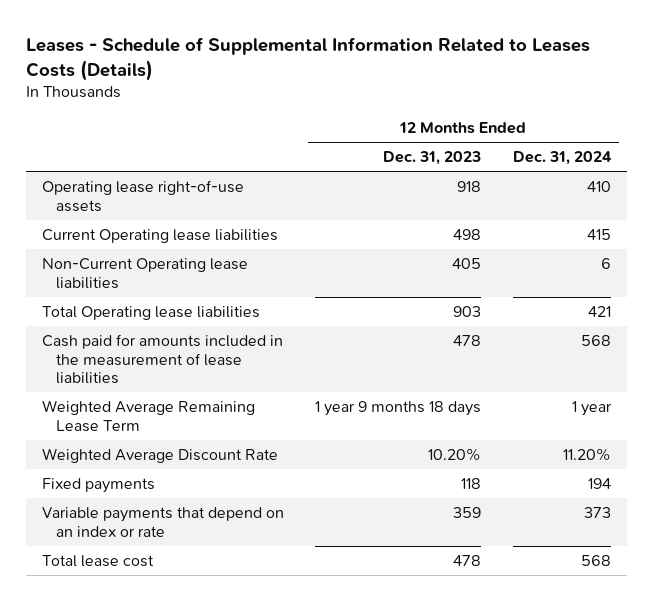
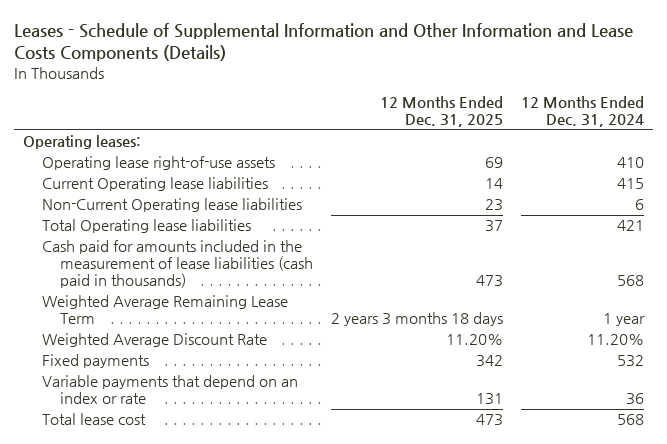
[26,37,591,81] Leases - Schedule of Supplemental Information Related to Leases Costs (Details) -> [14,23,634,62] Leases - Schedule of Supplemental Information and Other Information and Lease Costs Components (Details)
[383,151,482,166] Dec. 31, 2023 -> none
none -> [379,96,503,128] 12 Months Ended Dec. 31, 2025
none -> [23,135,142,150] Operating leases:
[41,333,283,385] Cash paid for amounts included in the measurement of lease liabilities -> [41,240,313,289] Cash paid for amounts included in the measurement of lease liabilities (cash paid in thousands)
[587,477,611,489] 194 -> [616,355,644,368] 532
[583,506,611,518] 373 -> [625,393,644,406] 36

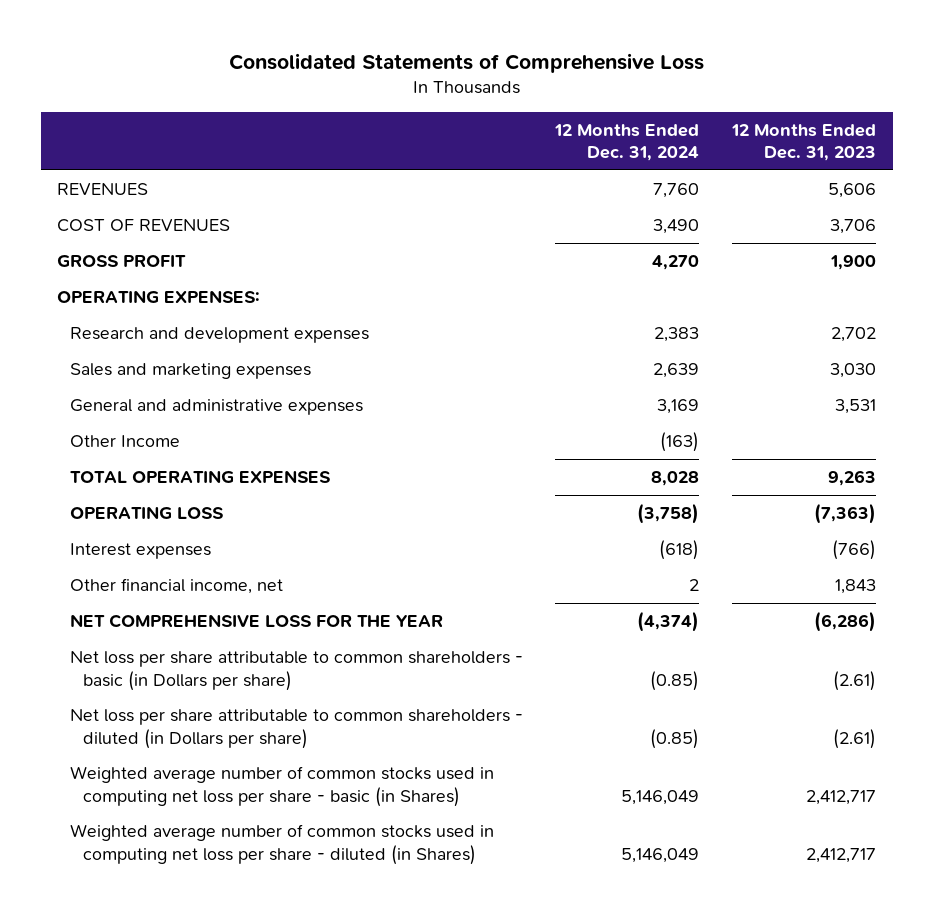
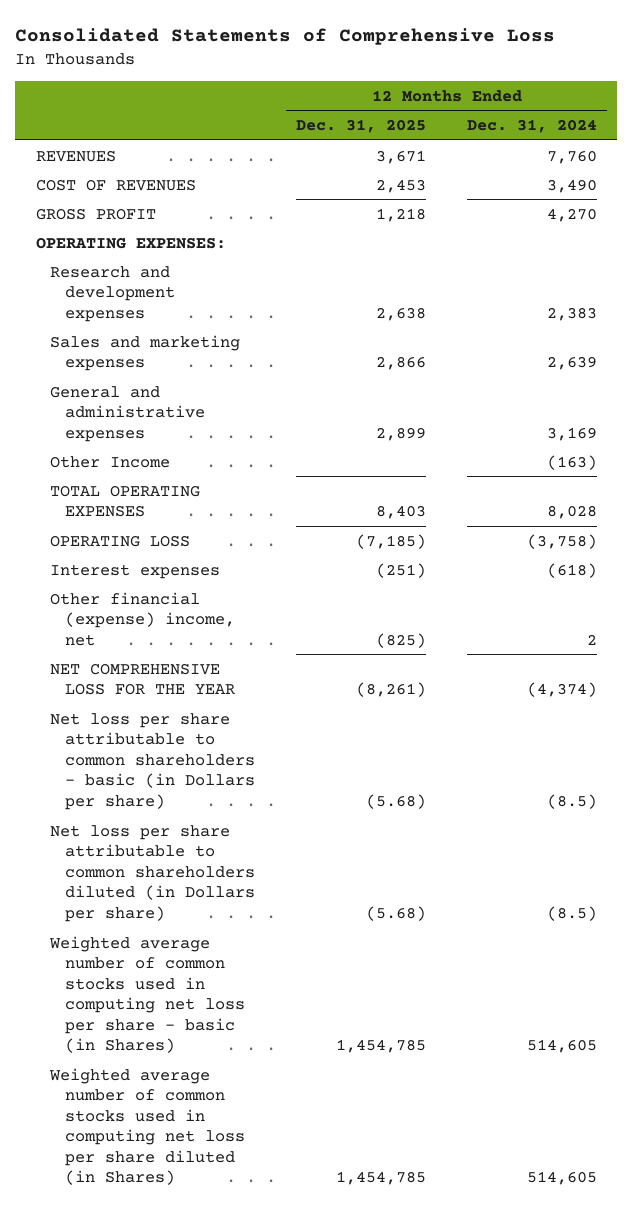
[731,123,877,162] 12 Months Ended Dec. 31, 2023 -> none
none -> [296,118,427,133] Dec. 31, 2025
[69,577,283,594] Other financial income, net -> [50,591,236,646] Other financial (expense) income, net
[650,670,700,691] (0.85) -> [547,793,598,809] (8.5)
[69,708,523,749] Net loss per share attributable to common shareholders - diluted (in Dollars per share) -> [50,824,256,922] Net loss per share attributable to common shareholders diluted (in Dollars per share)
[650,728,700,749] (0.85) -> [547,905,598,921] (8.5)
[621,789,700,805] 5,146,049 -> [527,1039,598,1054] 514,605
[69,823,494,865] Weighted average number of common stocks used in computing net loss per share - diluted (in Shares) -> [49,1067,246,1186] Weighted average number of common stocks used in computing net loss per share diluted (in Shares)
[621,847,700,863] 5,146,049 -> [527,1171,598,1186] 514,605

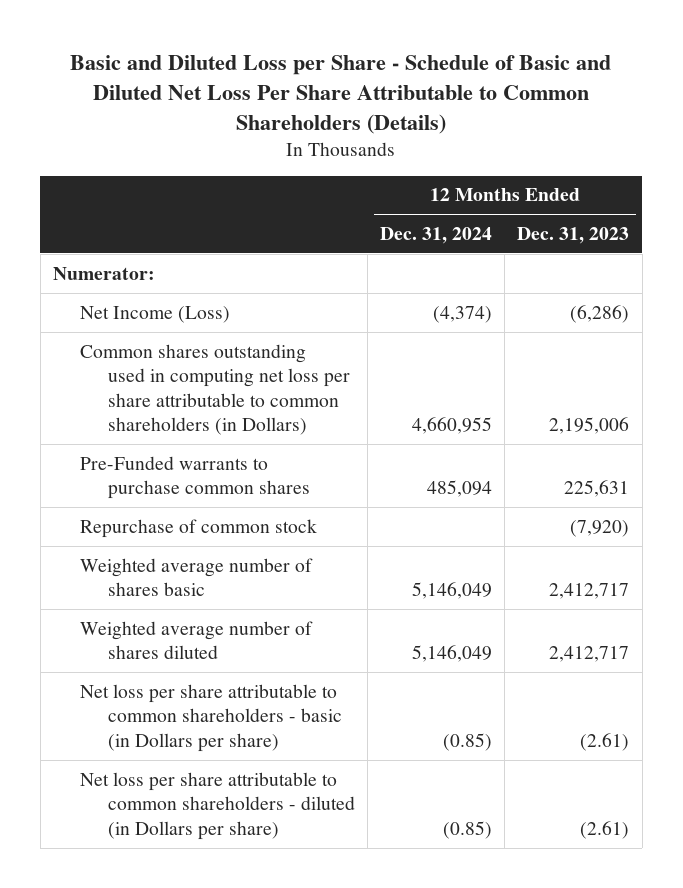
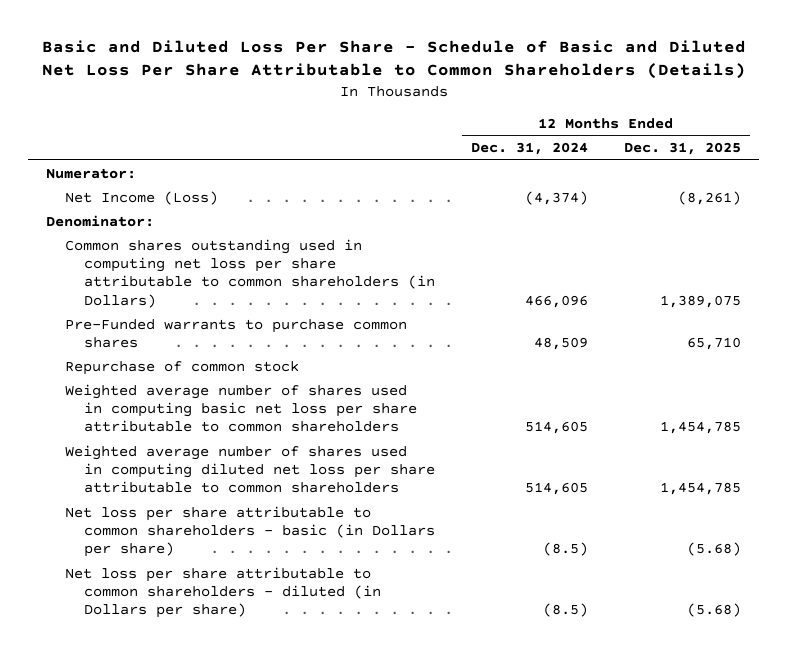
[70,55,612,135] Basic and Diluted Loss per Share - Schedule of Basic and Diluted Net Loss Per Share Attributable to Common Shareholders (Details) -> [41,39,746,80] Basic and Diluted Loss Per Share - Schedule of Basic and Diluted Net Loss Per Share Attributable to Common Shareholders (Details)
[517,226,630,244] Dec. 31, 2023 -> none
none -> [624,142,742,156] Dec. 31, 2025
none -> [45,214,154,227] Denominator:
[412,417,493,435] 4,660,955 -> [525,294,589,308] 466,096
[427,480,493,498] 485,094 -> [534,336,589,350] 48,509
[80,557,314,597] Weighted average number of shares basic -> [64,383,417,433] Weighted average number of shares used in computing basic net loss per share attributable to common shareholders
[412,582,493,600] 5,146,049 -> [525,421,589,435] 514,605
[80,620,314,660] Weighted average number of shares diluted -> [64,444,435,494] Weighted average number of shares used in computing diluted net loss per share attributable to common shareholders
[412,645,493,663] 5,146,049 -> [525,482,589,496] 514,605
[443,732,493,751] (0.85) -> [543,542,589,557] (8.5)
[443,820,493,839] (0.85) -> [543,603,589,618] (8.5)

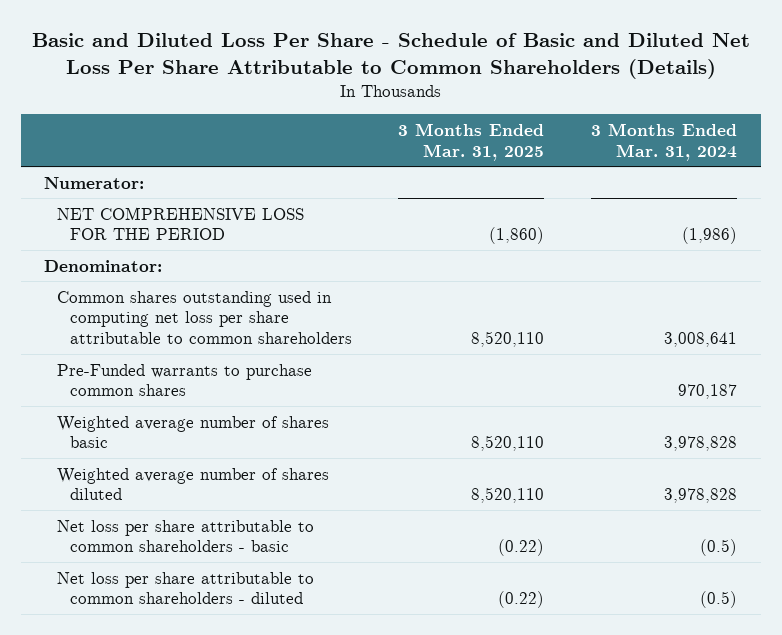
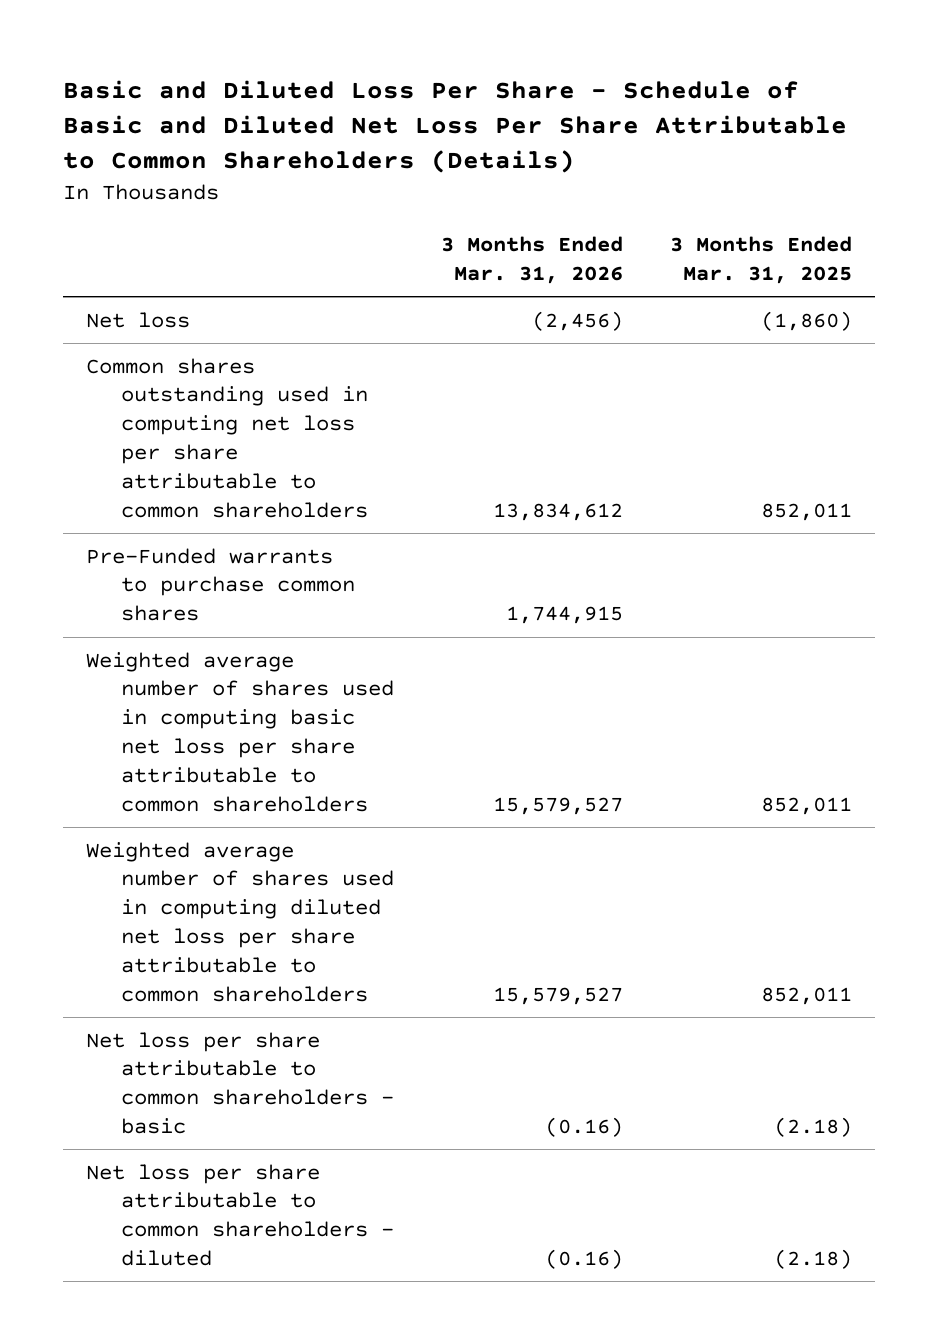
[591,122,738,161] 3 Months Ended Mar. 31, 2024 -> none
none -> [441,236,624,285] 3 Months Ended Mar. 31, 2026
[44,176,145,189] Numerator: -> none
[44,259,163,272] Denominator: -> none
[56,206,304,241] NET COMPREHENSIVE LOSS FOR THE PERIOD -> [86,311,191,328] Net loss
[471,331,545,348] 8,520,110 -> [761,502,853,521] 852,011
[56,415,329,449] Weighted average number of shares basic -> [86,651,395,812] Weighted average number of shares used in computing basic net loss per share attributable to common shareholders
[471,435,545,452] 8,520,110 -> [761,796,853,815] 852,011
[56,467,329,501] Weighted average number of shares diluted -> [86,841,395,1002] Weighted average number of shares used in computing diluted net loss per share attributable to common shareholders
[471,487,545,504] 8,520,110 -> [761,986,853,1005] 852,011
[498,539,545,557] (0.22) -> [774,1117,853,1138] (2.18)
[498,591,545,609] (0.22) -> [774,1249,853,1270] (2.18)

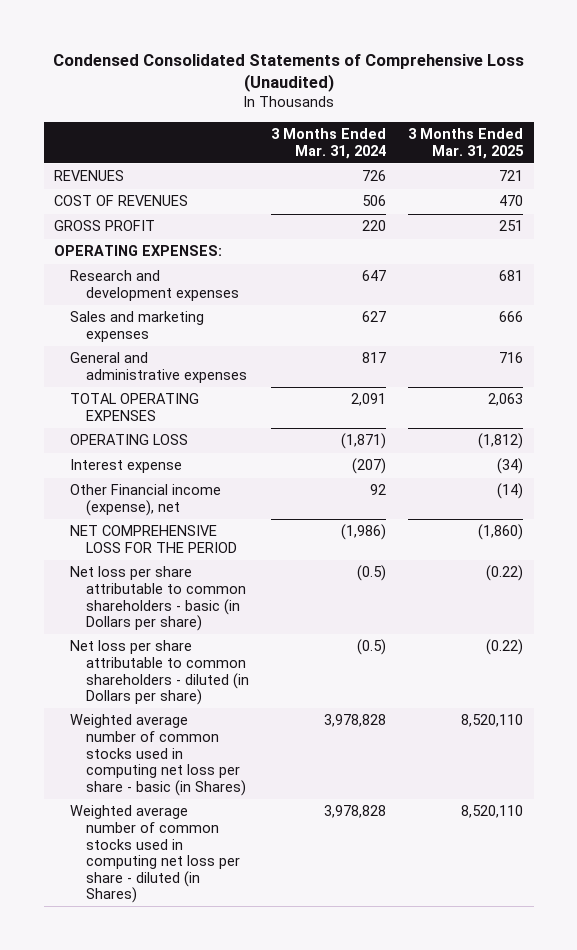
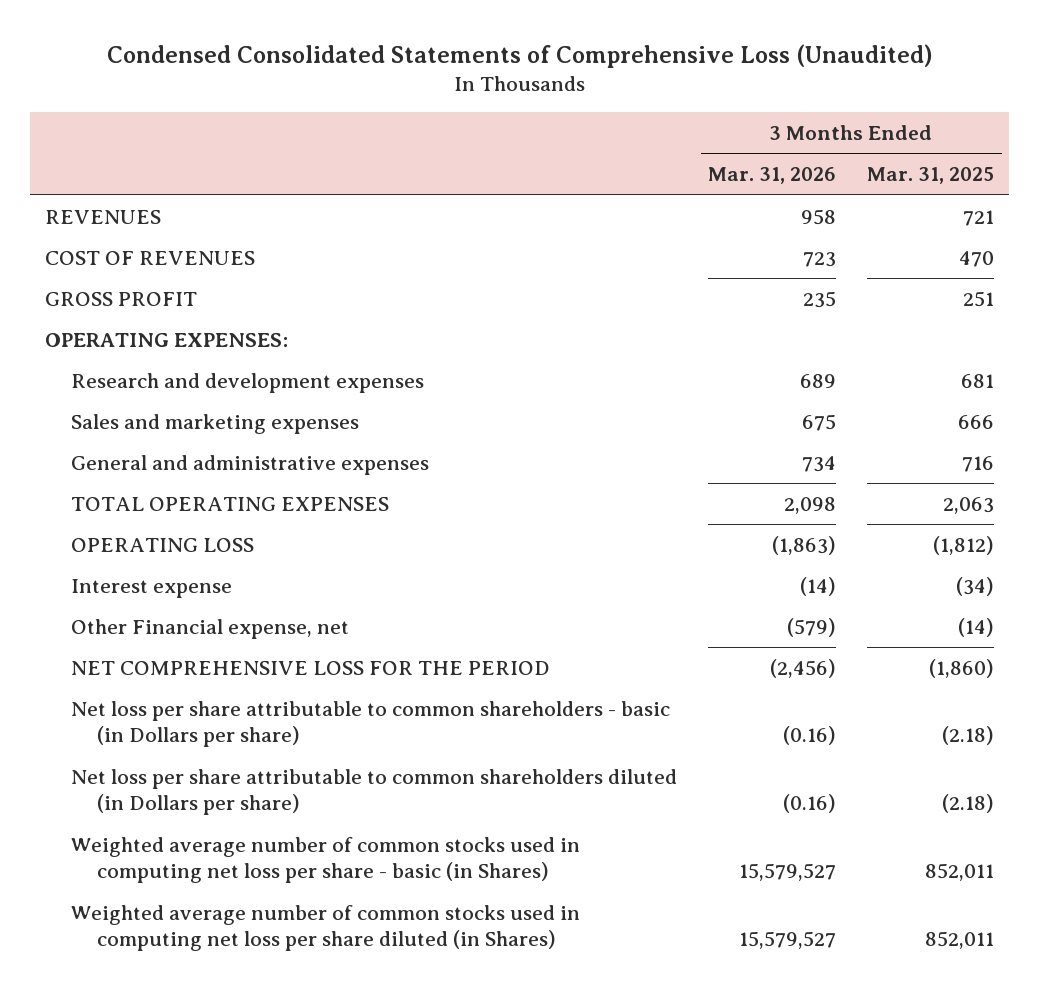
[271,128,387,159] 3 Months Ended Mar. 31, 2024 -> none
none -> [708,167,837,185] Mar. 31, 2026
[70,484,222,516] Other Financial income (expense), net -> [71,618,350,639] Other Financial expense, net
[485,565,523,582] (0.22) -> [942,726,995,746] (2.18)
[70,640,250,706] Net loss per share attributable to common shareholders - diluted (in Dollars per share) -> [71,768,678,816] Net loss per share attributable to common shareholders diluted (in Dollars per share)
[485,639,523,656] (0.22) -> [942,794,995,814] (2.18)
[460,714,523,728] 8,520,110 -> [925,863,995,882] 852,011
[70,805,241,904] Weighted average number of common stocks used in computing net loss per share - diluted (in Shares) -> [71,904,581,952] Weighted average number of common stocks used in computing net loss per share diluted (in Shares)
[460,805,523,819] 8,520,110 -> [925,931,995,950] 852,011

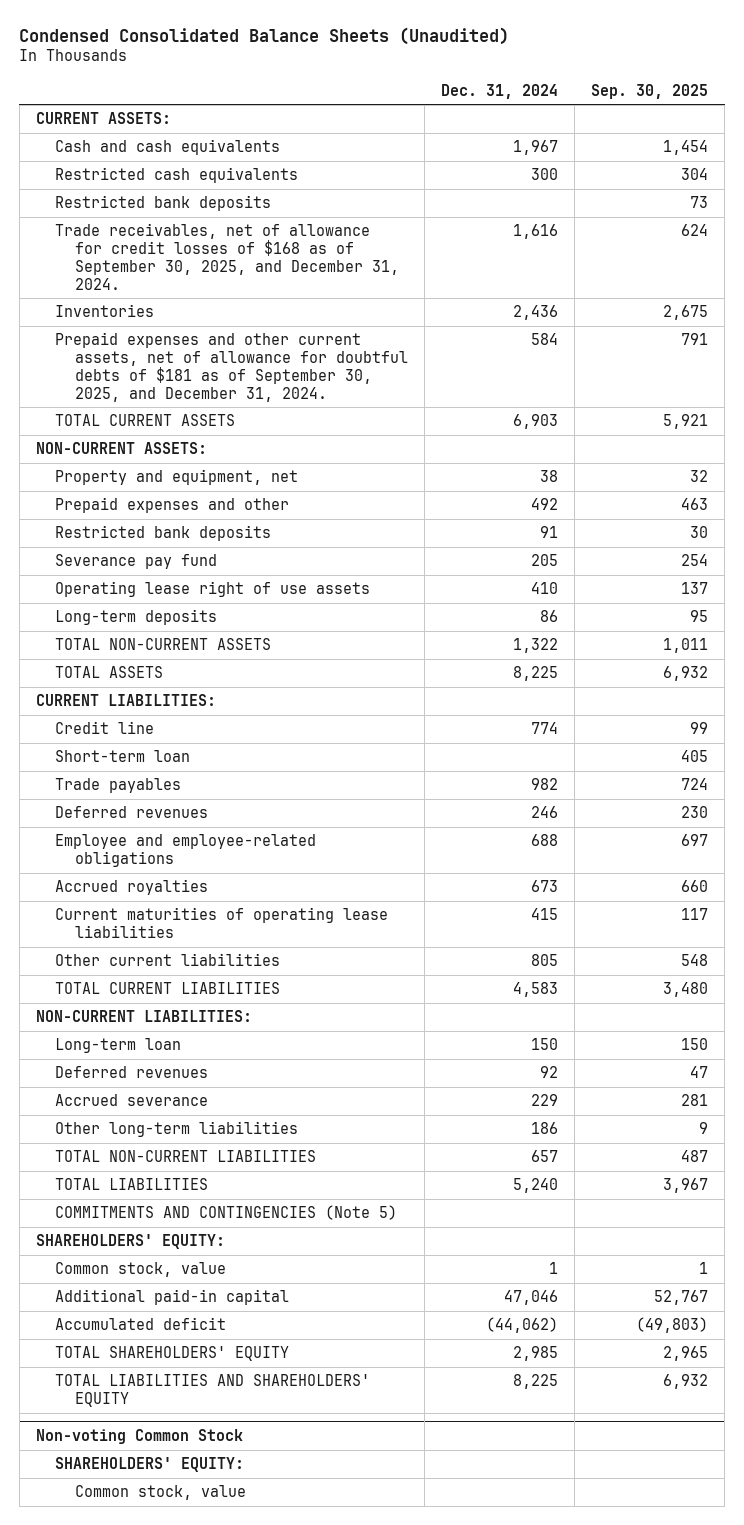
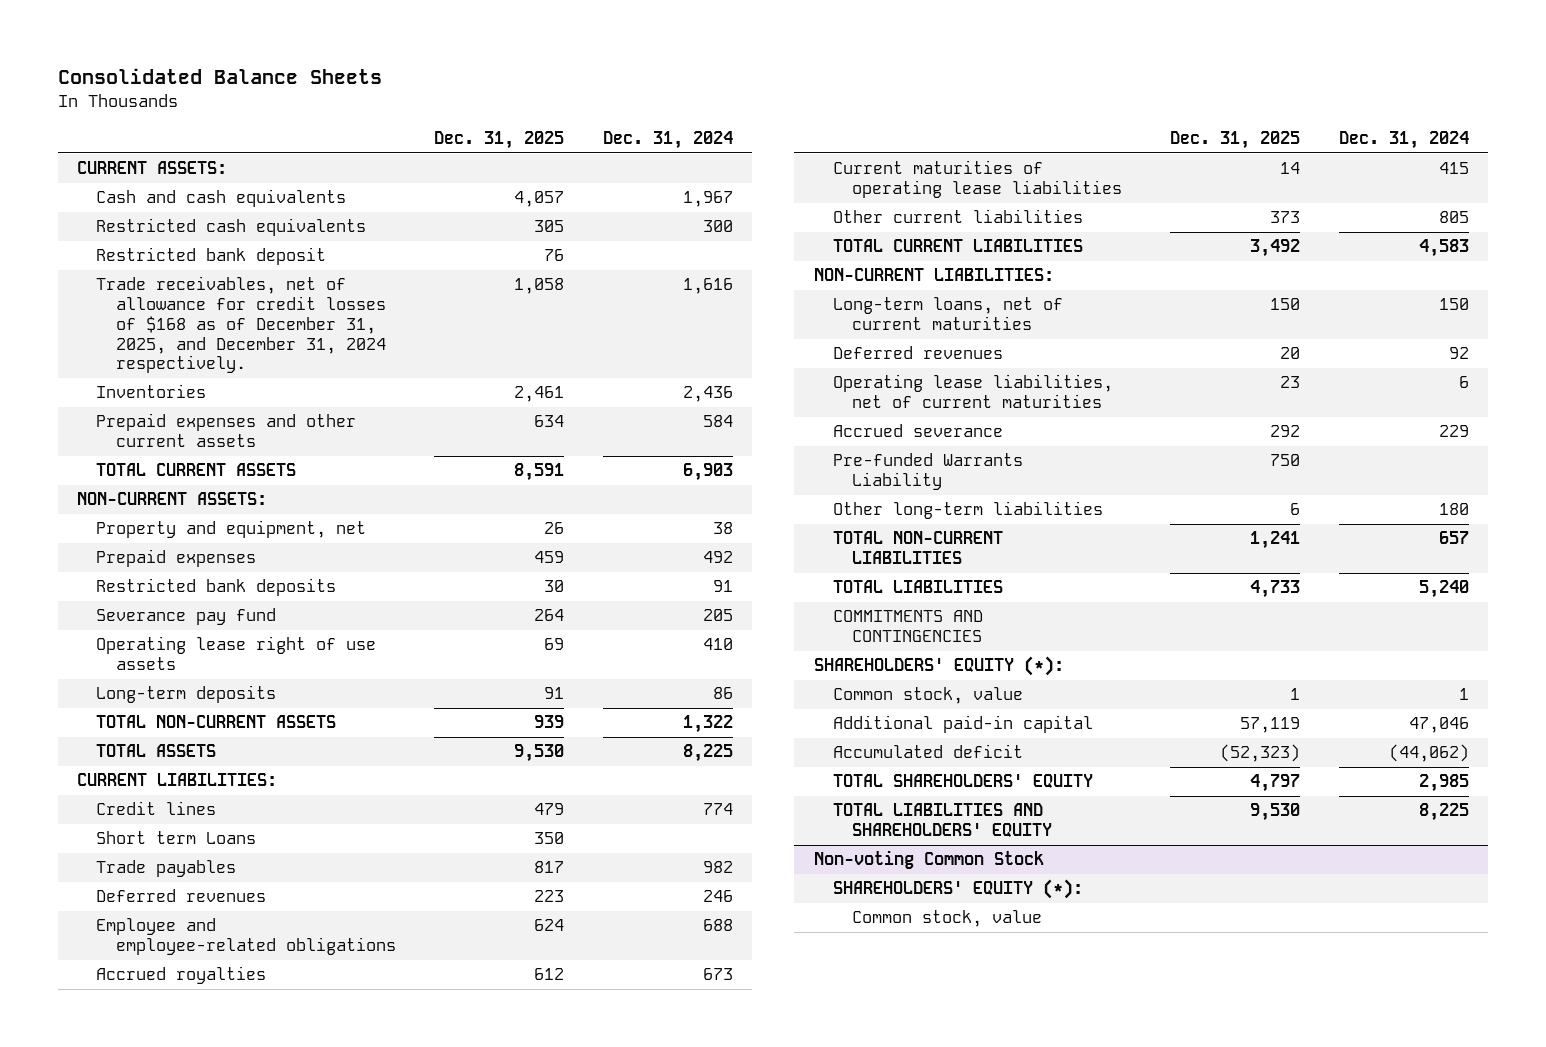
[19,26,510,45] Condensed Consolidated Balance Sheets (Unaudited) -> [58,68,383,85] Consolidated Balance Sheets
[591,83,709,99] Sep. 30, 2025 -> none
none -> [434,131,565,150] Dec. 31, 2025
[55,195,272,212] Restricted bank deposits -> [96,247,327,266] Restricted bank deposit
[55,223,399,290] Trade receivables, net of allowance for credit losses of $168 as of September 30, 2025, and December 31, 2024. -> [96,276,386,374] Trade receivables, net of allowance for credit losses of $168 as of December 31, 2025, and December 31, 2024 respectively.
[55,332,408,402] Prepaid expenses and other current assets, net of allowance for doubtful debts of $181 as of September 30, 2025, and December 31, 2024. -> [96,413,357,448] Prepaid expenses and other current assets
[55,497,290,514] Prepaid expenses and other -> [96,549,257,568] Prepaid expenses
[55,721,155,735] Credit line -> [96,801,217,816] Credit lines
[55,750,191,763] Short-term loan -> [96,831,257,845] Short term Loans
[55,1038,182,1054] Long-term loan -> [832,297,1063,331] Long-term loans, net of current maturities
none -> [832,374,1113,409] Operating lease liabilities, net of current maturities
none -> [832,453,1023,491] Pre-funded Warrants Liability
[530,1122,558,1135] 186 -> [1438,503,1469,516] 180
[55,1205,398,1221] COMMITMENTS AND CONTINGENCIES (Note 5) -> [832,610,983,643] COMMITMENTS AND CONTINGENCIES
[35,1234,225,1250] SHAREHOLDERS' EQUITY: -> [813,656,1064,677] SHAREHOLDERS' EQUITY (*):
[55,1457,245,1473] SHAREHOLDERS' EQUITY: -> [832,879,1083,900] SHAREHOLDERS' EQUITY (*):

